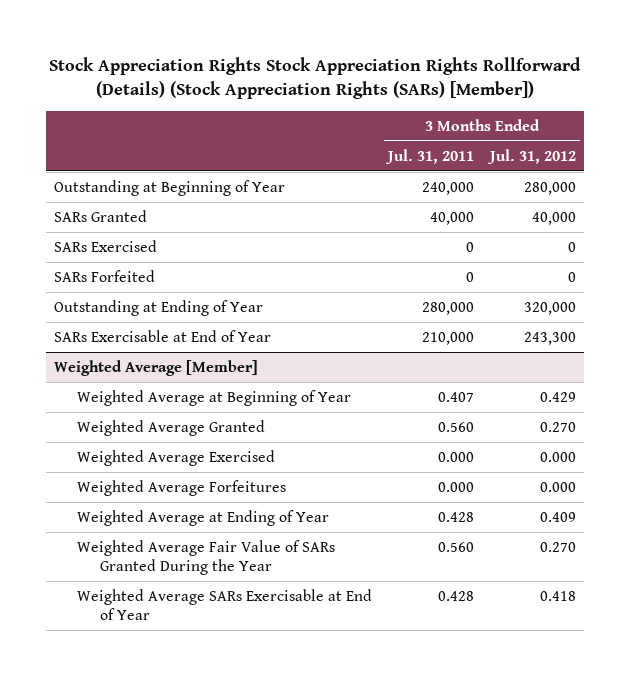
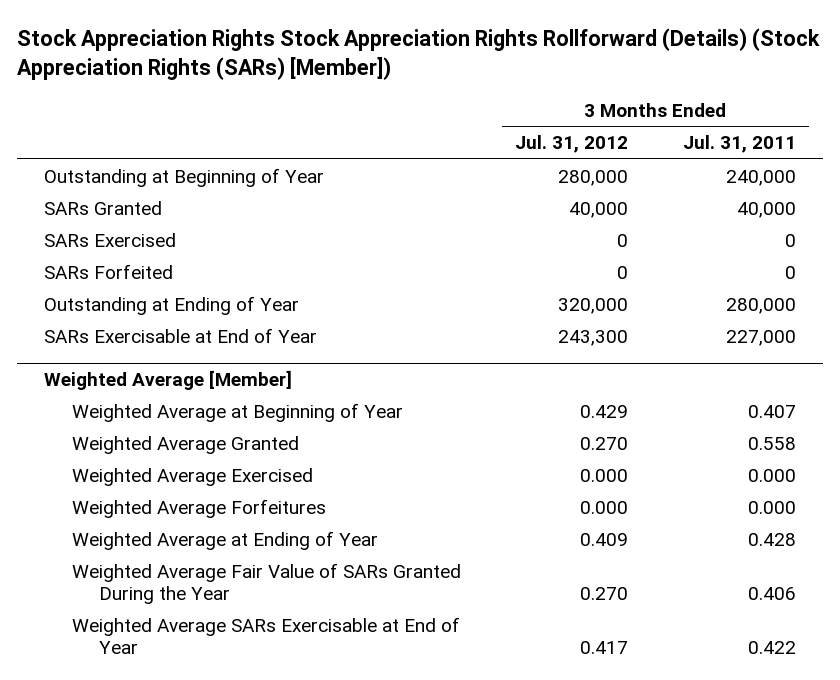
[421,331,474,345] 210,000 -> [725,329,796,346] 227,000
[437,421,474,432] 0.560 -> [747,436,796,450] 0.558
[437,541,474,552] 0.560 -> [747,587,796,601] 0.406
[437,590,474,601] 0.428 -> [747,641,796,655] 0.422
[539,590,576,601] 0.418 -> [580,641,629,655] 0.417

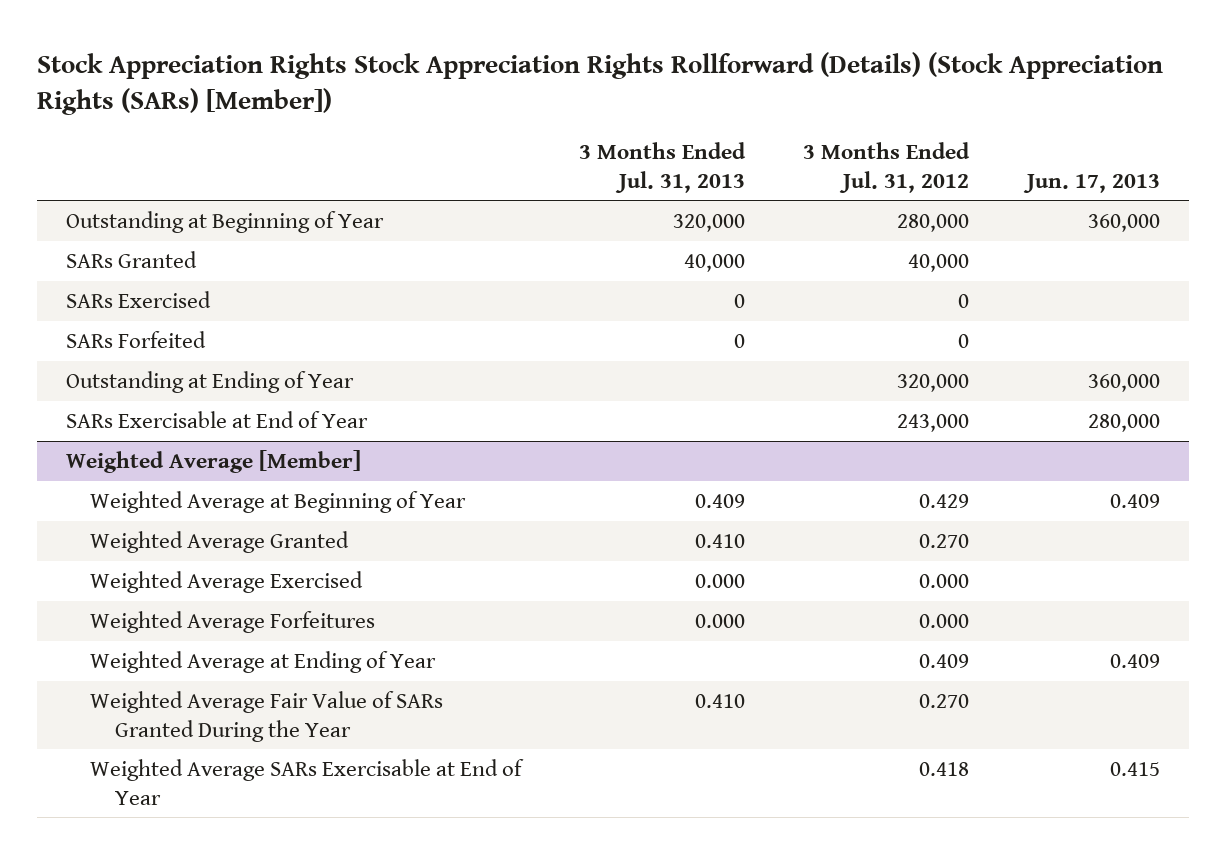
[682,135,796,154] Jul. 31, 2011 -> none
none -> [579,142,747,193] 3 Months Ended Jul. 31, 2013
none -> [1023,173,1161,193] Jun. 17, 2013
[558,329,629,346] 243,300 -> [897,414,970,433] 243,000
[580,641,629,655] 0.417 -> [919,762,970,777] 0.418

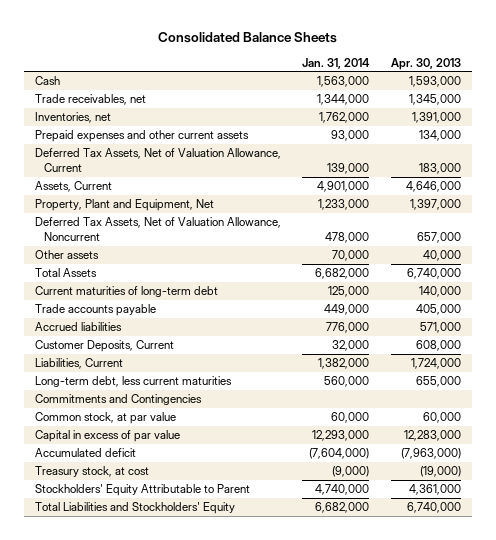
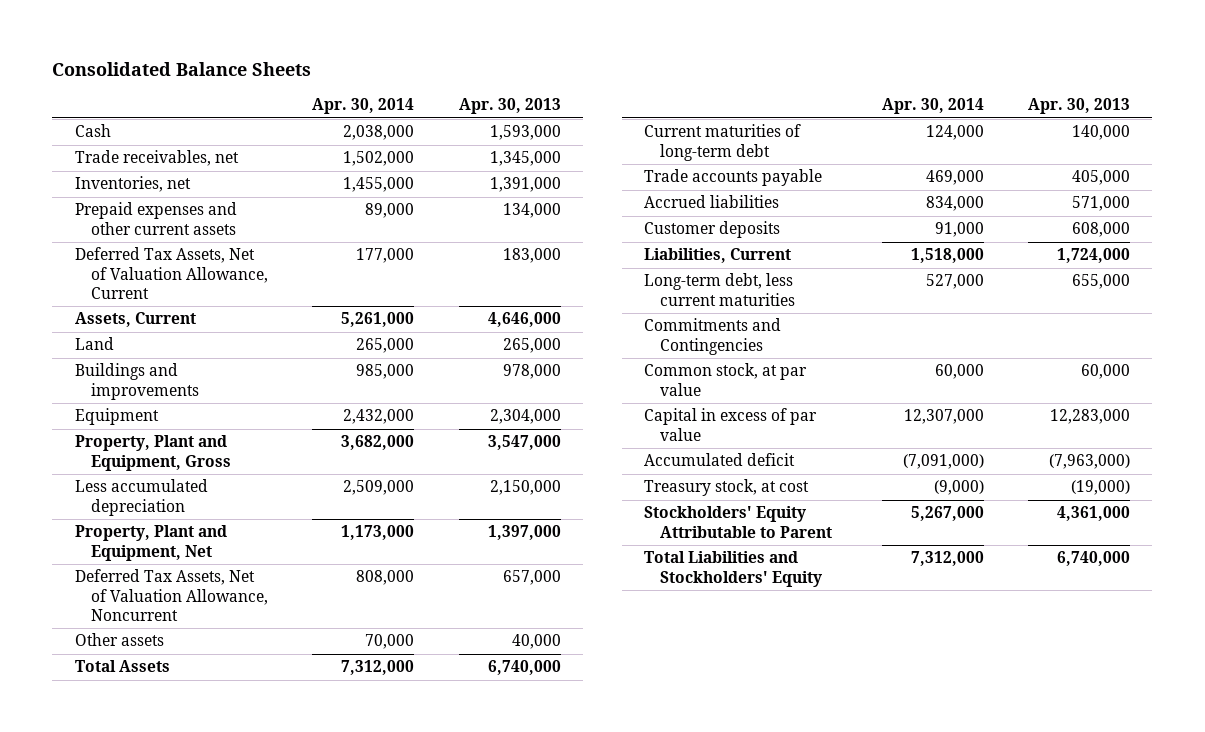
[302,57,371,69] Jan. 31, 2014 -> none
none -> [312,98,415,115] Apr. 30, 2014
none -> [74,337,114,351] Land
none -> [74,363,199,400] Buildings and improvements
none -> [74,408,159,426] Equipment
none -> [74,435,231,471] Property, Plant and Equipment, Gross
none -> [74,479,208,516] Less accumulated depreciation
[34,340,174,353] Customer Deposits, Current -> [644,221,781,239] Customer deposits

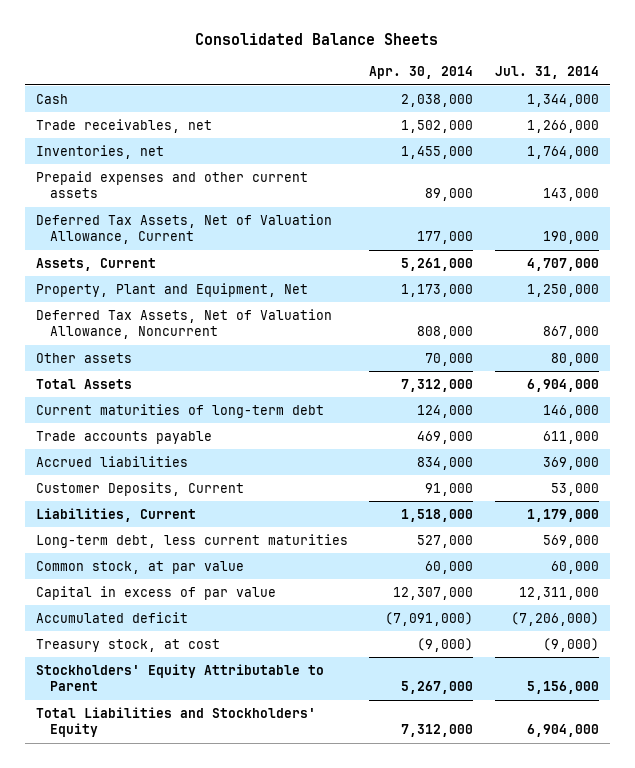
[458,98,561,115] Apr. 30, 2013 -> none
none -> [495,66,600,80] Jul. 31, 2014
[74,337,114,351] Land -> none
[74,363,199,400] Buildings and improvements -> none
[74,408,159,426] Equipment -> none
[74,435,231,471] Property, Plant and Equipment, Gross -> none
[74,479,208,516] Less accumulated depreciation -> none
[644,221,781,239] Customer deposits -> [35,482,244,497] Customer Deposits, Current
[644,318,782,355] Commitments and Contingencies -> none

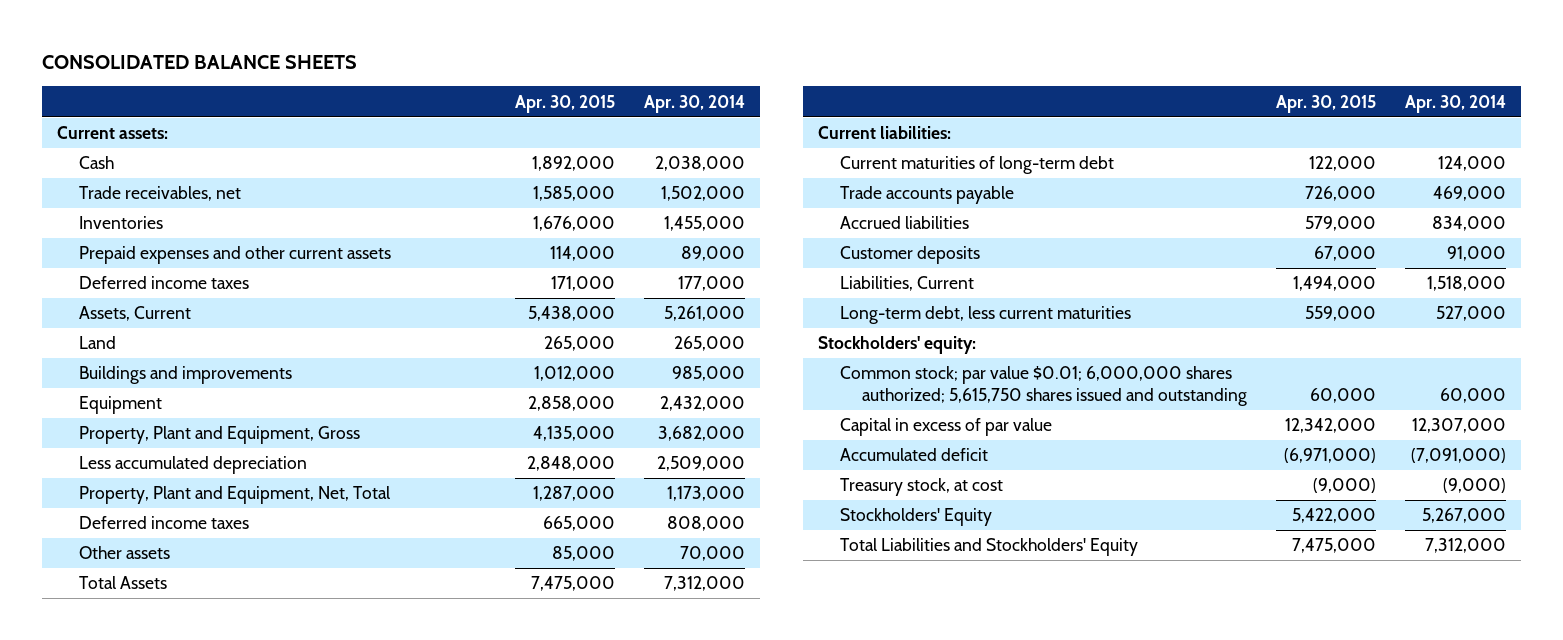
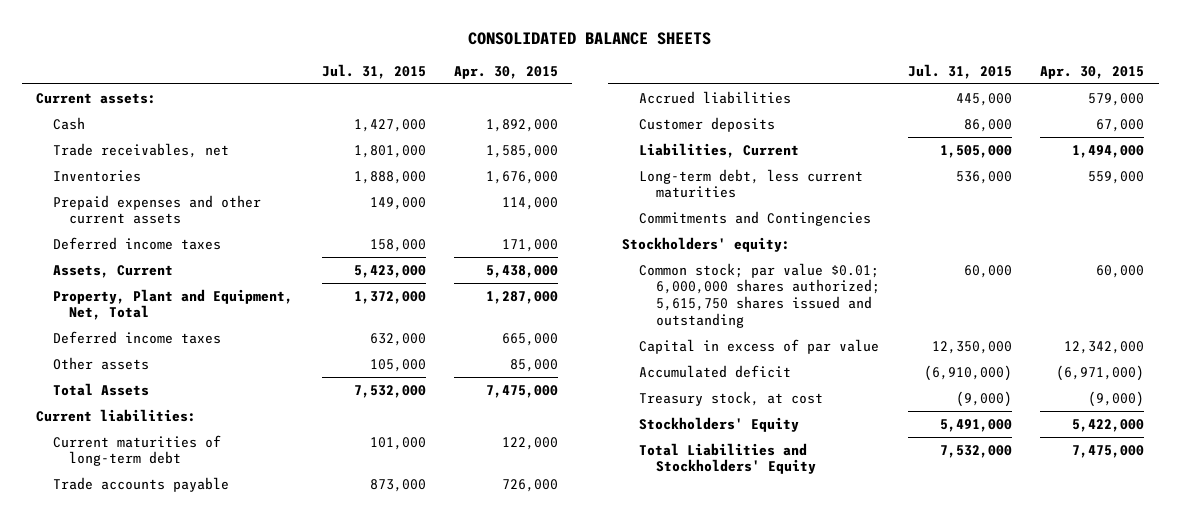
[644,94,746,113] Apr. 30, 2014 -> none
none -> [321,63,426,79] Jul. 31, 2015
[78,336,116,350] Land -> none
[78,366,292,385] Buildings and improvements -> none
[78,396,162,415] Equipment -> none
[78,426,360,445] Property, Plant and Equipment, Gross -> none
[78,456,307,475] Less accumulated depreciation -> none
none -> [638,210,871,226] Commitments and Contingencies

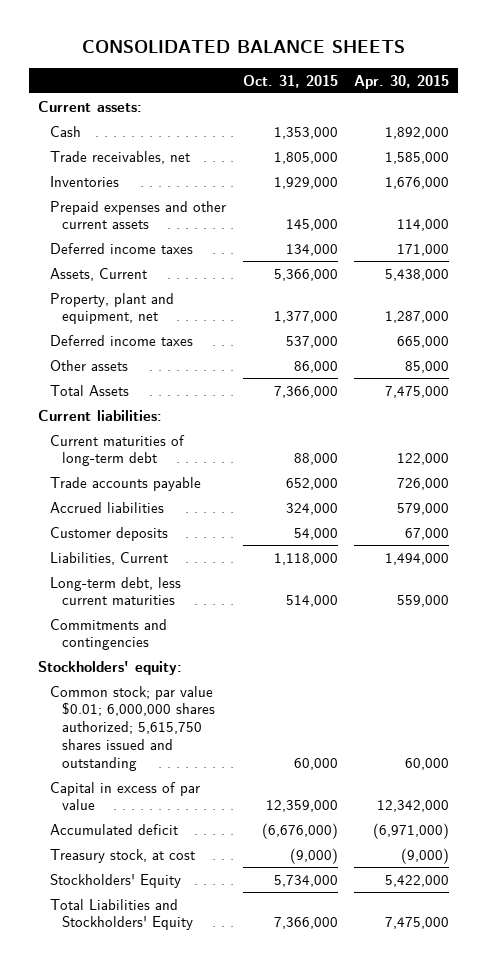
[321,63,426,79] Jul. 31, 2015 -> none
none -> [242,74,338,88] Oct. 31, 2015
[52,288,293,321] Property, Plant and Equipment, Net, Total -> [49,292,174,325] Property, plant and equipment, net
[638,210,871,226] Commitments and Contingencies -> [49,618,167,651] Commitments and contingencies

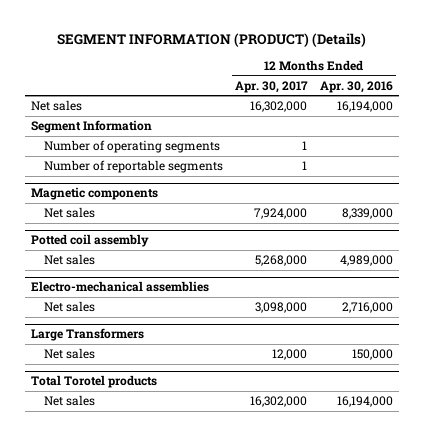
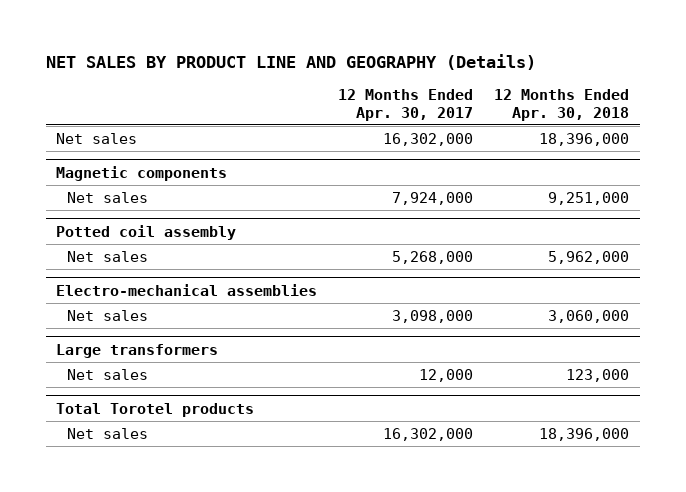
[57,32,367,47] SEGMENT INFORMATION (PRODUCT) (Details) -> [45,53,536,70] NET SALES BY PRODUCT LINE AND GEOGRAPHY (Details)
[319,80,393,93] Apr. 30, 2016 -> none
none -> [494,88,630,121] 12 Months Ended Apr. 30, 2018
[31,120,153,134] Segment Information -> none
[44,140,221,154] Number of operating segments -> none
[44,160,224,174] Number of reportable segments -> none
[31,328,145,342] Large Transformers -> [56,343,219,358] Large transformers

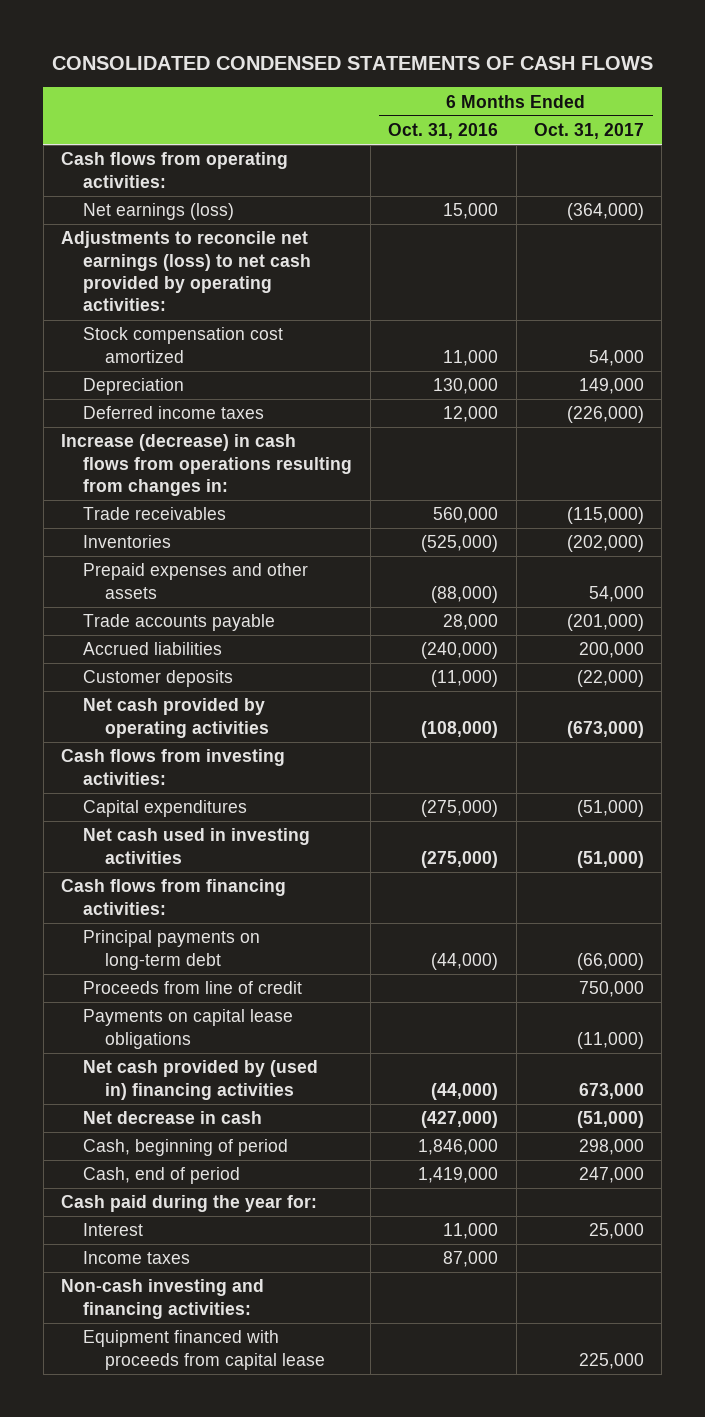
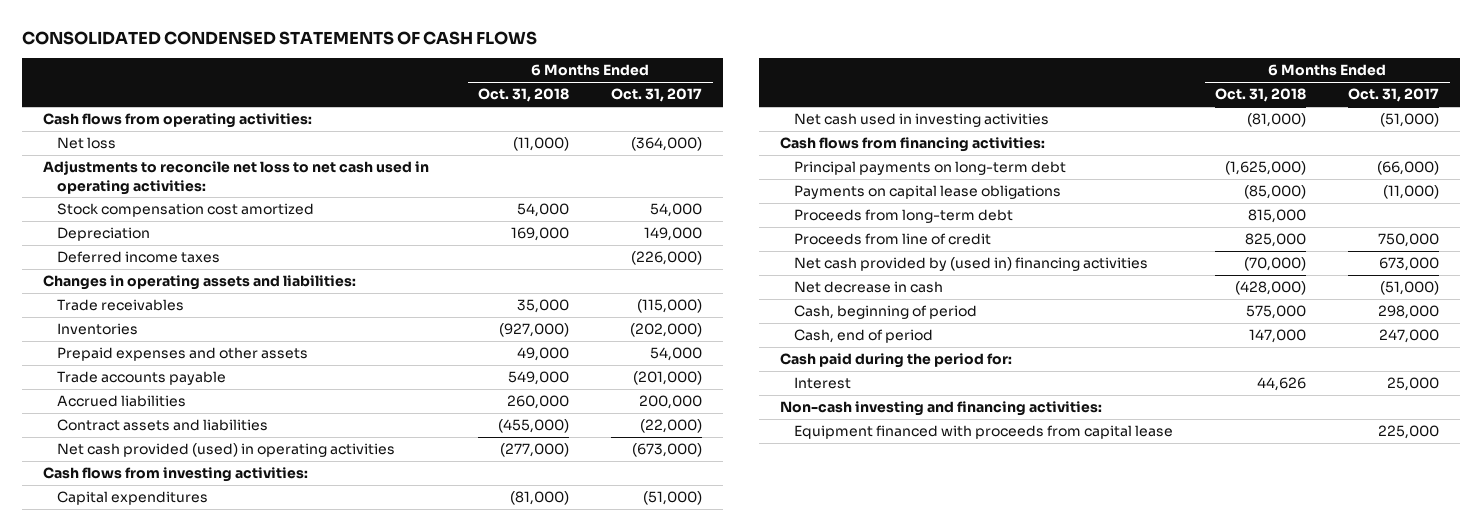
[388,123,499,140] Oct. 31, 2016 -> none
none -> [478,88,570,103] Oct. 31, 2018
[83,203,235,221] Net earnings (loss) -> [56,137,116,150] Net loss
[61,231,312,312] Adjustments to reconcile net earnings (loss) to net cash provided by operating activities: -> [43,161,430,195] Adjustments to reconcile net loss to net cash used in operating activities:
[61,434,353,496] Increase (decrease) in cash flows from operations resulting from changes in: -> [43,275,357,291] Changes in operating assets and liabilities:
[83,670,234,688] Customer deposits -> none
none -> [56,419,268,432] Contract assets and liabilities
[83,698,270,738] Net cash provided by operating activities -> [56,443,395,458] Net cash provided (used) in operating activities
none -> [793,209,1013,224] Proceeds from long-term debt
[83,981,303,995] Proceeds from line of credit -> [793,233,991,246] Proceeds from line of credit
[61,1195,318,1213] Cash paid during the year for: -> [780,353,1013,369] Cash paid during the period for:
[83,1251,191,1265] Income taxes -> none

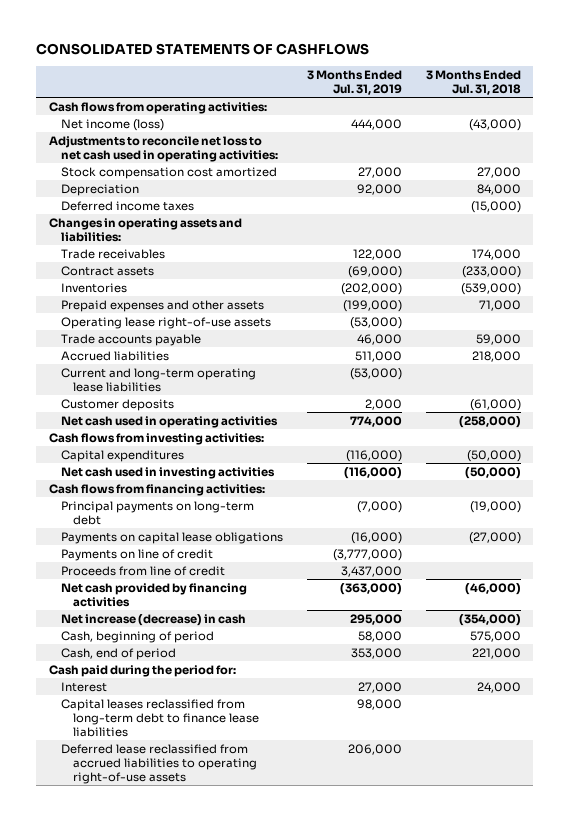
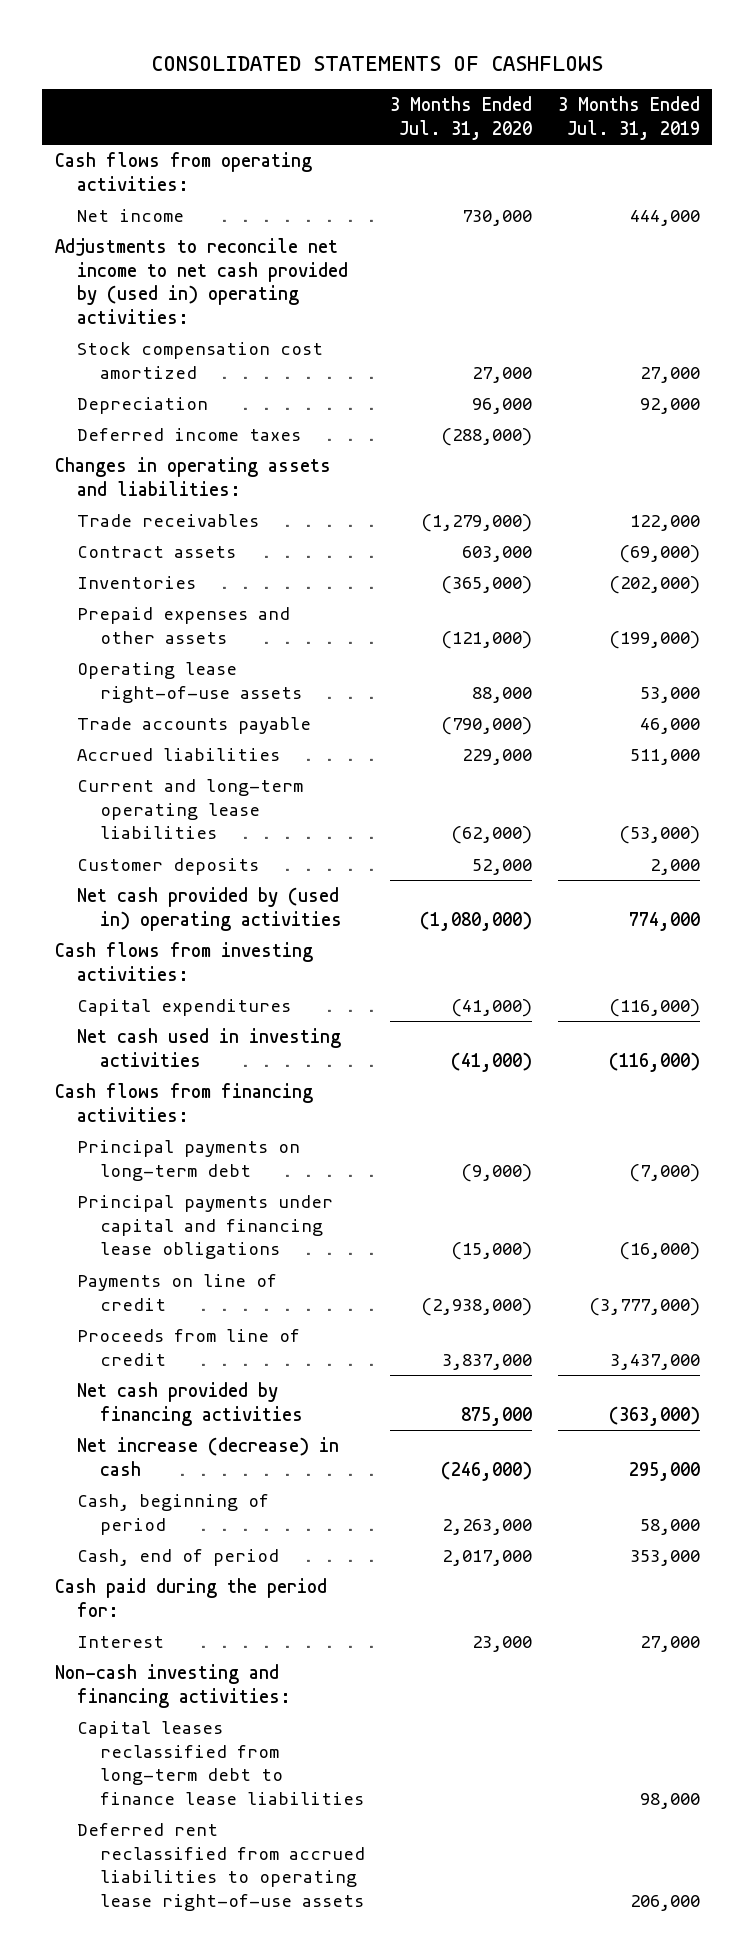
[426,70,522,95] 3 Months Ended Jul. 31, 2018 -> none
none -> [390,96,533,140] 3 Months Ended Jul. 31, 2020
[60,118,164,131] Net income (loss) -> [77,209,185,223] Net income
[48,135,278,162] Adjustments to reconcile net loss to net cash used in operating activities: -> [54,238,349,324] Adjustments to reconcile net income to net cash provided by (used in) operating activities:
[349,316,402,329] (53,000) -> [639,686,700,703] 53,000
[60,415,278,428] Net cash used in operating activities -> [77,887,342,931] Net cash provided by (used in) operating activities
[60,531,283,544] Payments on capital lease obligations -> [77,1195,334,1260] Principal payments under capital and financing lease obligations
none -> [54,1664,292,1708] Non-cash investing and financing activities:
[60,743,257,784] Deferred lease reclassified from accrued liabilities to operating right-of-use assets -> [77,1823,365,1911] Deferred rent reclassified from accrued liabilities to operating lease right-of-use assets

